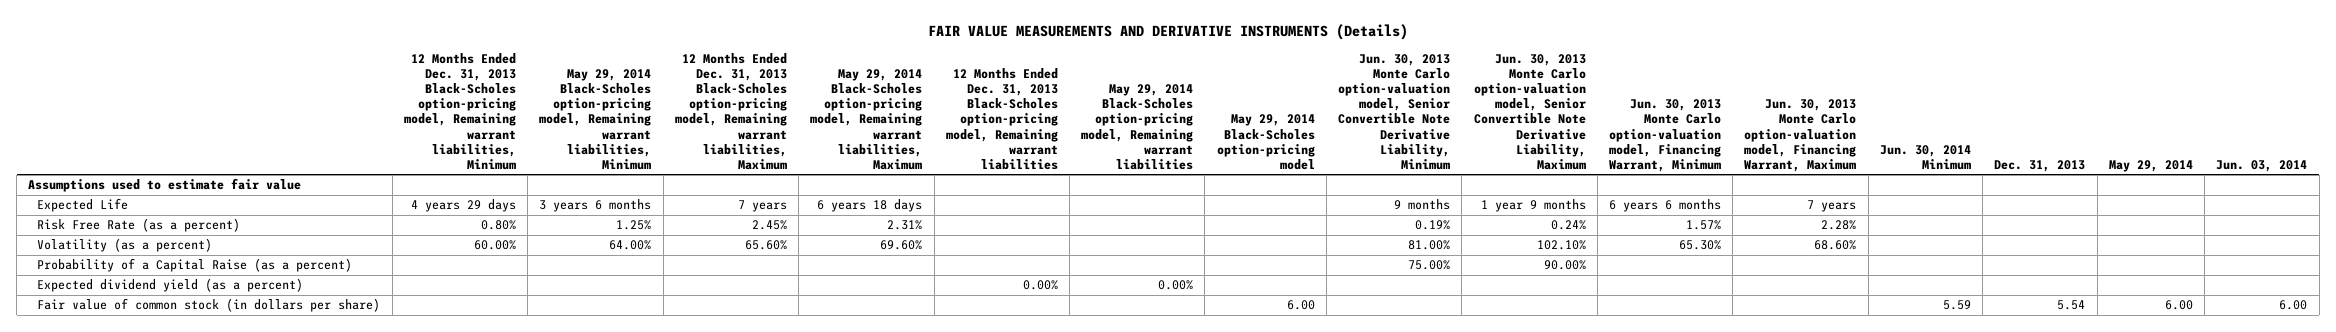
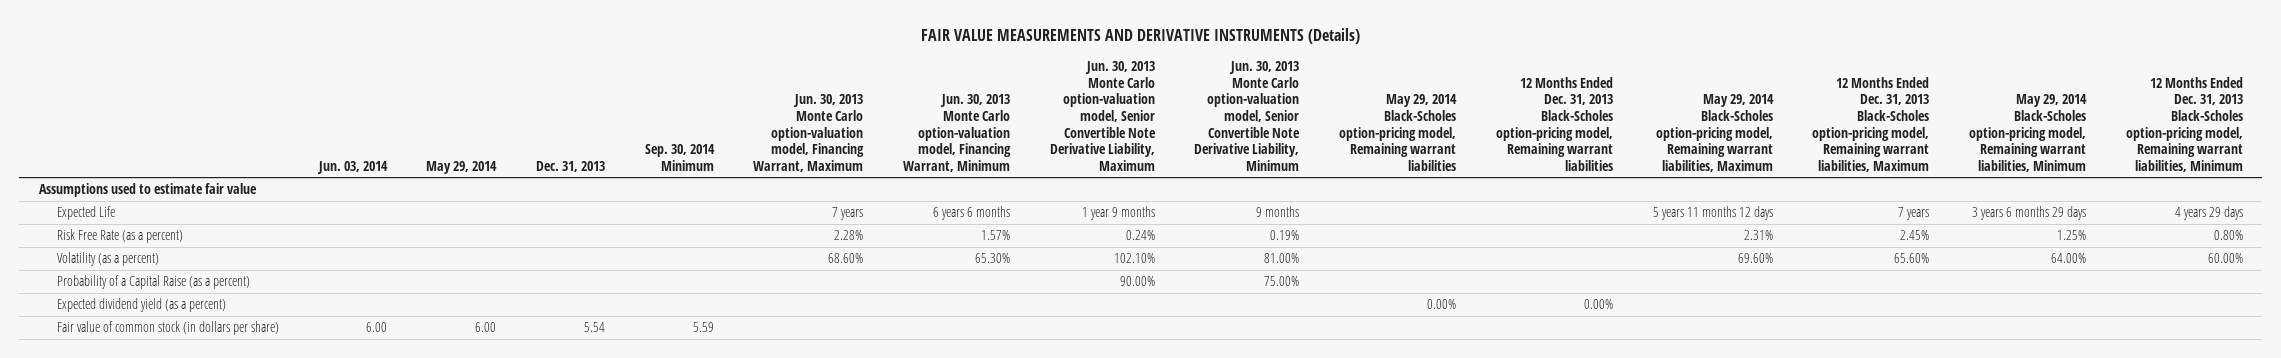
[1216,114,1315,170] May 29, 2014 Black-Scholes option-pricing model -> none
[1879,144,1971,170] Jun. 30, 2014 Minimum -> none
none -> [644,144,715,171] Sep. 30, 2014 Minimum
[539,199,652,213] 3 years 6 months -> [1971,206,2086,221] 3 years 6 months 29 days
[817,199,923,213] 6 years 18 days -> [1652,206,1773,221] 5 years 11 months 12 days

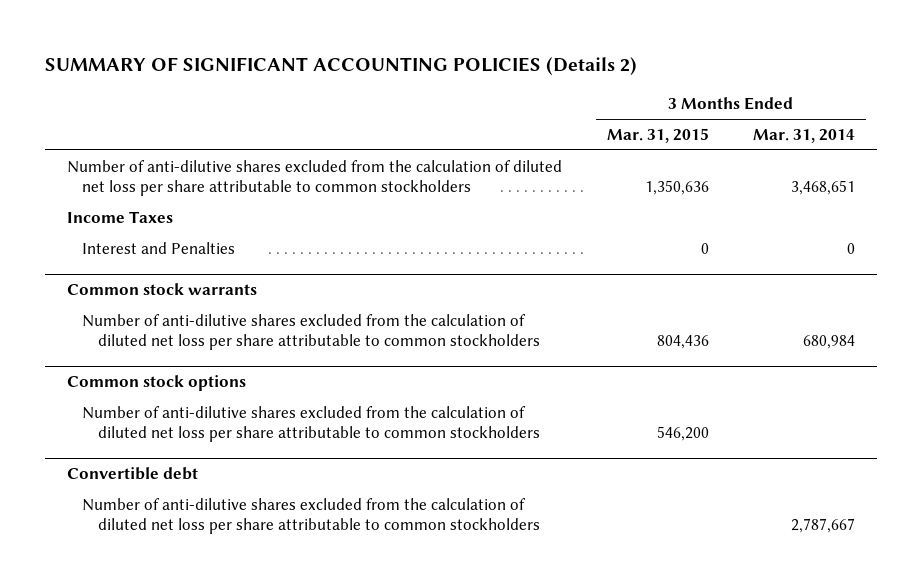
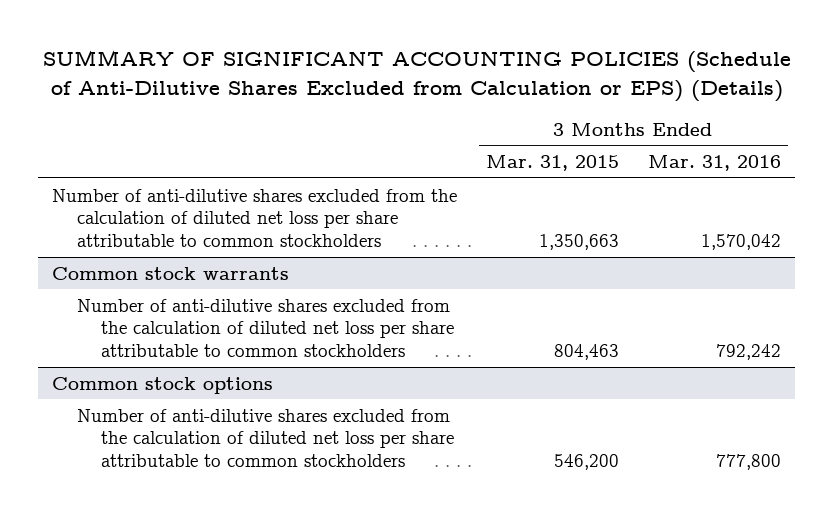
[45,57,638,76] SUMMARY OF SIGNIFICANT ACCOUNTING POLICIES (Details 2) -> [42,50,791,102] SUMMARY OF SIGNIFICANT ACCOUNTING POLICIES (Schedule of Anti-Dilutive Shares Excluded from Calculation or EPS) (Details)
[753,128,856,143] Mar. 31, 2014 -> none
none -> [647,155,781,172] Mar. 31, 2016
[67,210,174,223] Income Taxes -> none
[82,241,236,254] Interest and Penalties -> none
[644,180,709,196] 1,350,636 -> [539,233,620,250] 1,350,663
[656,335,709,350] 804,436 -> [554,343,620,360] 804,463
[67,466,199,480] Convertible debt -> none
[82,497,540,535] Number of anti-dilutive shares excluded from the calculation of diluted net loss per share attributable to common stockholders -> none

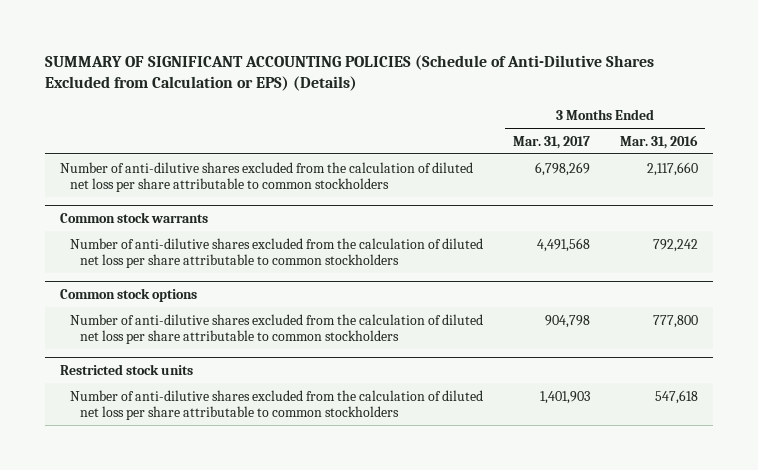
[486,155,620,172] Mar. 31, 2015 -> none
none -> [512,135,590,149] Mar. 31, 2017
[700,233,781,250] 1,570,042 -> [646,161,698,176] 2,117,660
none -> [60,363,194,375] Restricted stock units
none -> [70,389,484,420] Number of anti-dilutive shares excluded from the calculation of diluted net loss per share attributable to common stockholders

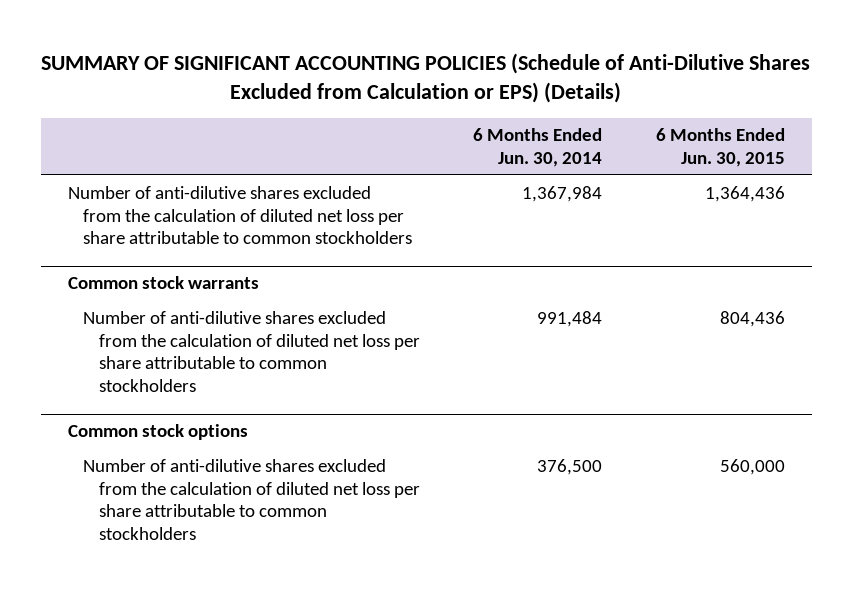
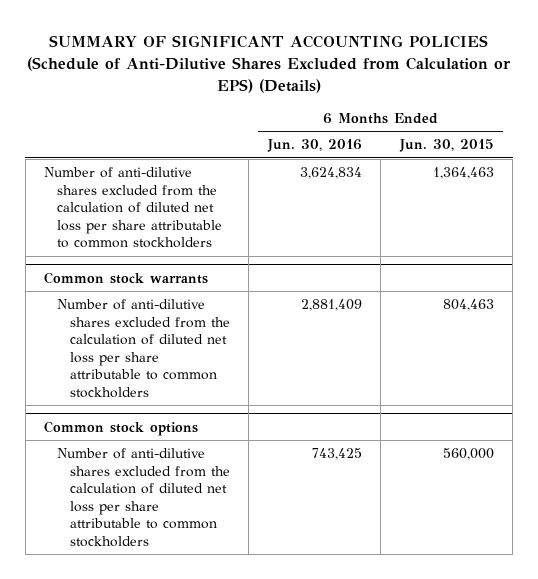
[473,128,603,167] 6 Months Ended Jun. 30, 2014 -> none
none -> [266,139,362,153] Jun. 30, 2016
[704,186,785,203] 1,364,436 -> [432,167,494,180] 1,364,463
[719,311,785,328] 804,436 -> [442,299,494,312] 804,463

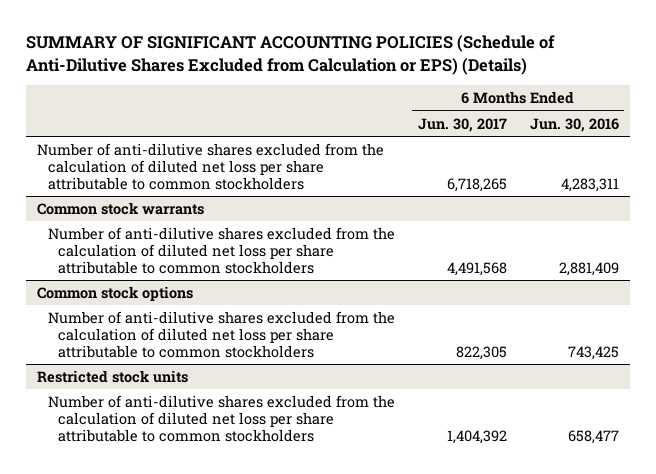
[398,139,494,153] Jun. 30, 2015 -> none
none -> [417,117,507,132] Jun. 30, 2017
[299,167,362,180] 3,624,834 -> [560,177,619,192] 4,283,311
none -> [37,369,189,383] Restricted stock units
none -> [47,394,395,442] Number of anti-dilutive shares excluded from the calculation of diluted net loss per share attributable to common stockholders

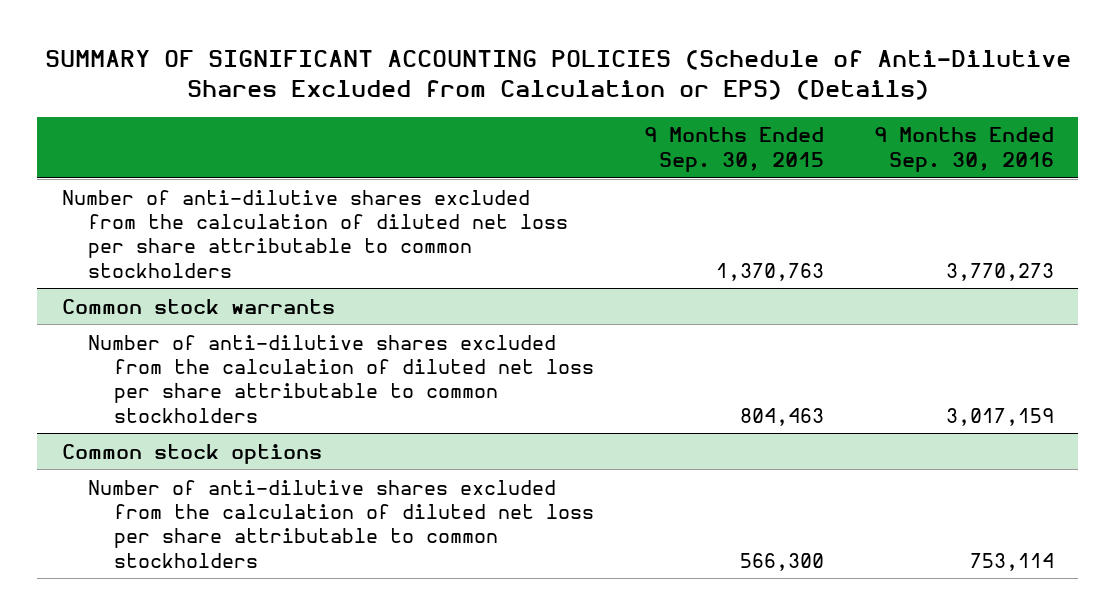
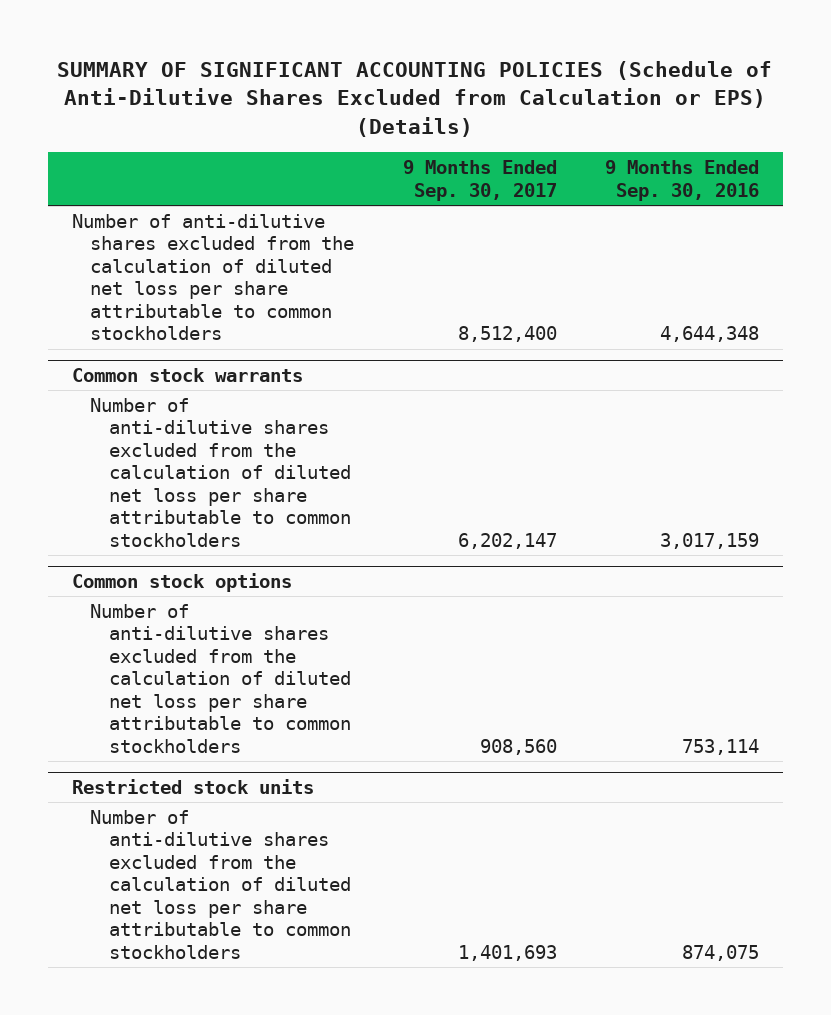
[643,127,824,172] 9 Months Ended Sep. 30, 2015 -> none
none -> [402,160,557,201] 9 Months Ended Sep. 30, 2017
[945,262,1054,281] 3,770,273 -> [659,326,759,343] 4,644,348
none -> [72,779,315,795] Restricted stock units
none -> [90,809,351,959] Number of anti-dilutive shares excluded from the calculation of diluted net loss per share attributable to common stockholders

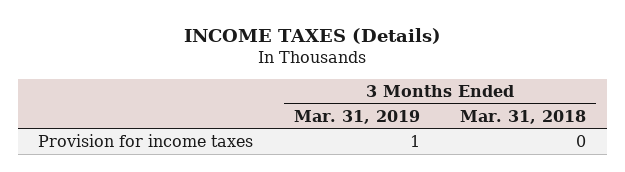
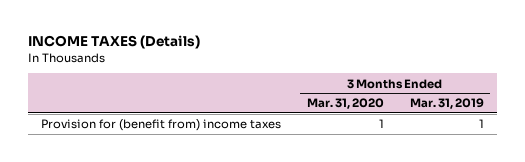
[460,109,587,124] Mar. 31, 2018 -> none
none -> [306,98,384,110] Mar. 31, 2020
[38,134,254,148] Provision for income taxes -> [40,119,281,132] Provision for (benefit from) income taxes

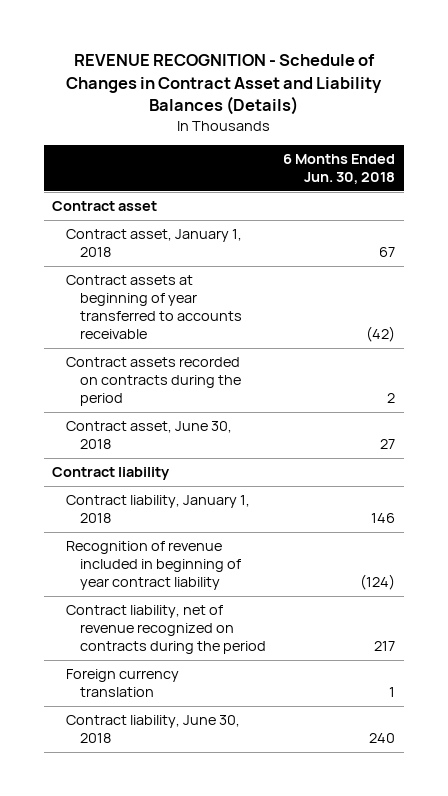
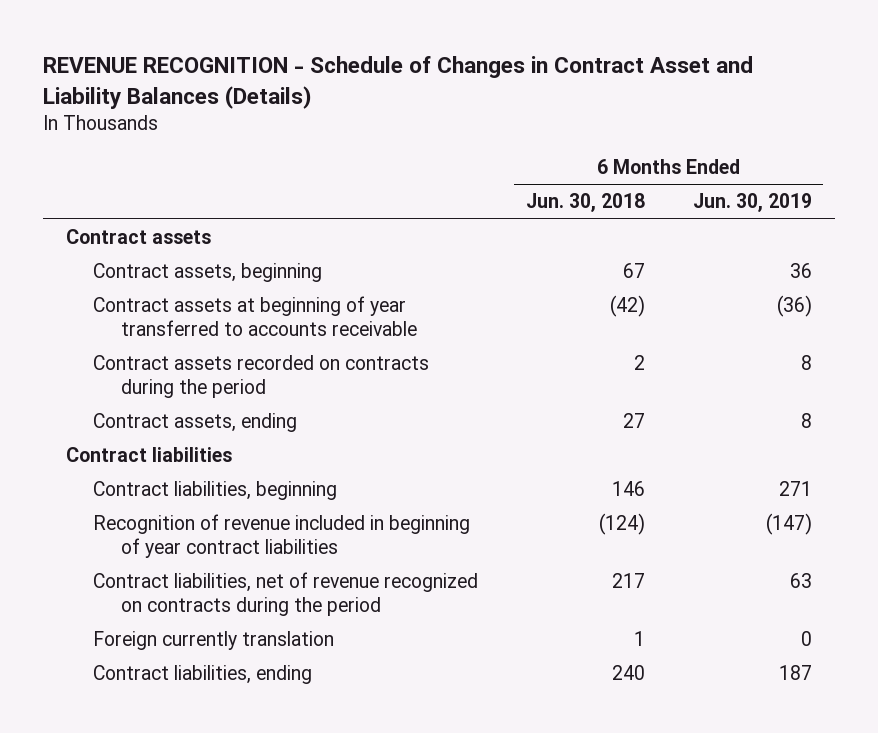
none -> [692,193,812,213] Jun. 30, 2019
[52,201,158,212] Contract asset -> [66,229,212,245] Contract assets
[65,229,242,258] Contract asset, January 1, 2018 -> [93,263,323,283] Contract assets, beginning
[65,421,232,450] Contract asset, June 30, 2018 -> [93,413,298,433] Contract assets, ending
[52,467,171,481] Contract liability -> [66,447,233,463] Contract liabilities
[65,495,250,524] Contract liability, January 1, 2018 -> [93,481,338,501] Contract liabilities, beginning
[65,541,241,591] Recognition of revenue included in beginning of year contract liability -> [93,514,471,558] Recognition of revenue included in beginning of year contract liabilities
[65,605,266,655] Contract liability, net of revenue recognized on contracts during the period -> [93,572,479,616] Contract liabilities, net of revenue recognized on contracts during the period
[65,669,179,698] Foreign currency translation -> [93,631,335,651] Foreign currently translation
[65,715,240,744] Contract liability, June 30, 2018 -> [93,665,313,685] Contract liabilities, ending

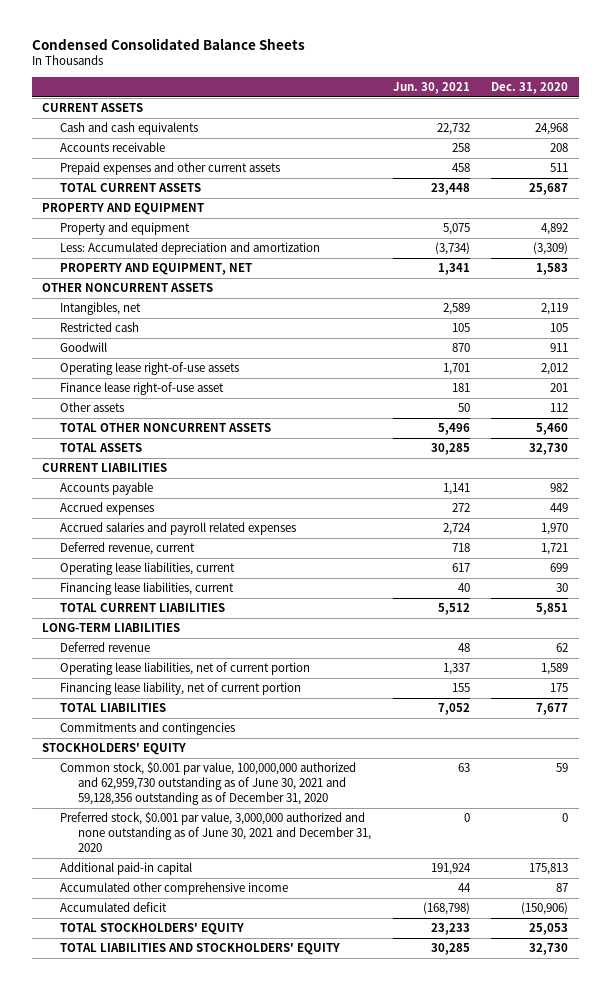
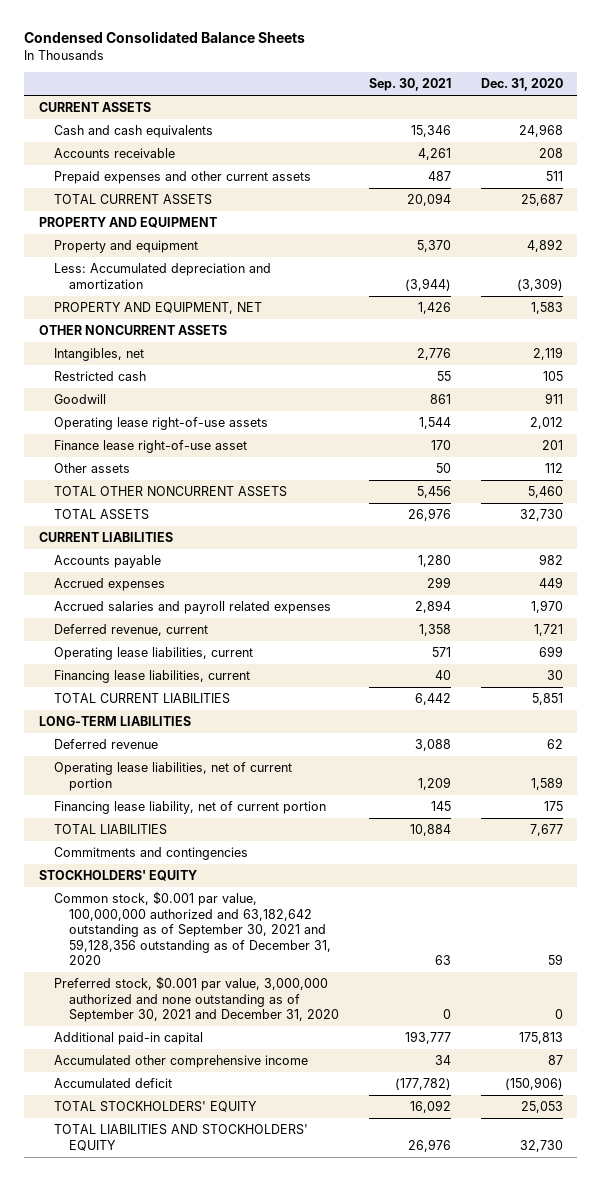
[392,81,470,94] Jun. 30, 2021 -> none
none -> [368,78,451,92] Sep. 30, 2021
[60,762,357,805] Common stock, $0.001 par value, 100,000,000 authorized and 62,959,730 outstanding as of June 30, 2021 and 59,128,356 outstanding as of December 31, 2020 -> [53,891,331,966] Common stock, $0.001 par value, 100,000,000 authorized and 63,182,642 outstanding as of September 30, 2021 and 59,128,356 outstanding as of December 31, 2020
[60,812,372,852] Preferred stock, $0.001 par value, 3,000,000 authorized and none outstanding as of June 30, 2021 and December 31, 2020 -> [53,976,339,1023] Preferred stock, $0.001 par value, 3,000,000 authorized and none outstanding as of September 30, 2021 and December 31, 2020

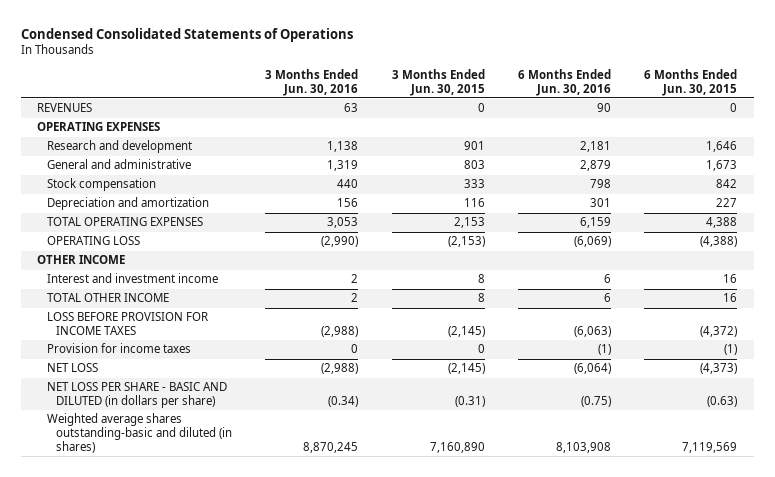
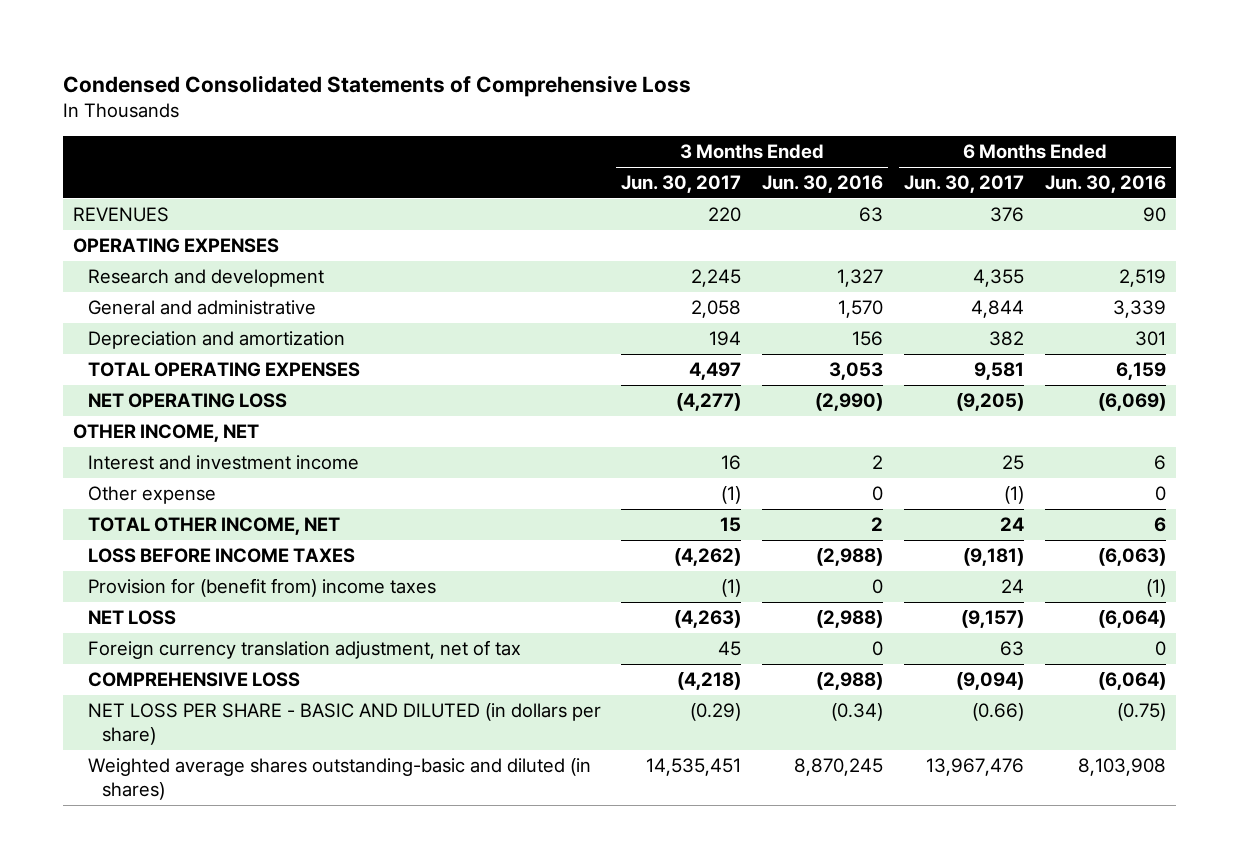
[20,27,353,42] Condensed Consolidated Statements of Operations -> [63,75,692,98] Condensed Consolidated Statements of Comprehensive Loss
[391,68,485,96] 3 Months Ended Jun. 30, 2015 -> none
[644,68,738,96] 6 Months Ended Jun. 30, 2015 -> none
none -> [621,175,742,194] Jun. 30, 2017
none -> [904,175,1025,194] Jun. 30, 2017
[46,178,156,192] Stock compensation -> none
[327,141,359,153] 1,138 -> [837,269,884,288] 1,327
[579,141,611,153] 2,181 -> [1118,269,1166,288] 2,519
[327,160,359,172] 1,319 -> [838,300,884,319] 1,570
[579,160,611,172] 2,879 -> [1112,300,1166,319] 3,339
[46,236,140,246] OPERATING LOSS -> [87,393,287,409] NET OPERATING LOSS
[37,255,126,265] OTHER INCOME -> [73,424,260,443] OTHER INCOME, NET
none -> [87,486,216,505] Other expense
[46,293,169,303] TOTAL OTHER INCOME -> [87,517,340,536] TOTAL OTHER INCOME, NET
[46,312,208,336] LOSS BEFORE PROVISION FOR INCOME TAXES -> [87,548,355,564] LOSS BEFORE INCOME TAXES
[46,343,191,354] Provision for income taxes -> [87,578,436,598] Provision for (benefit from) income taxes
none -> [87,640,521,660] Foreign currency translation adjustment, net of tax
none -> [87,672,300,688] COMPREHENSIVE LOSS

